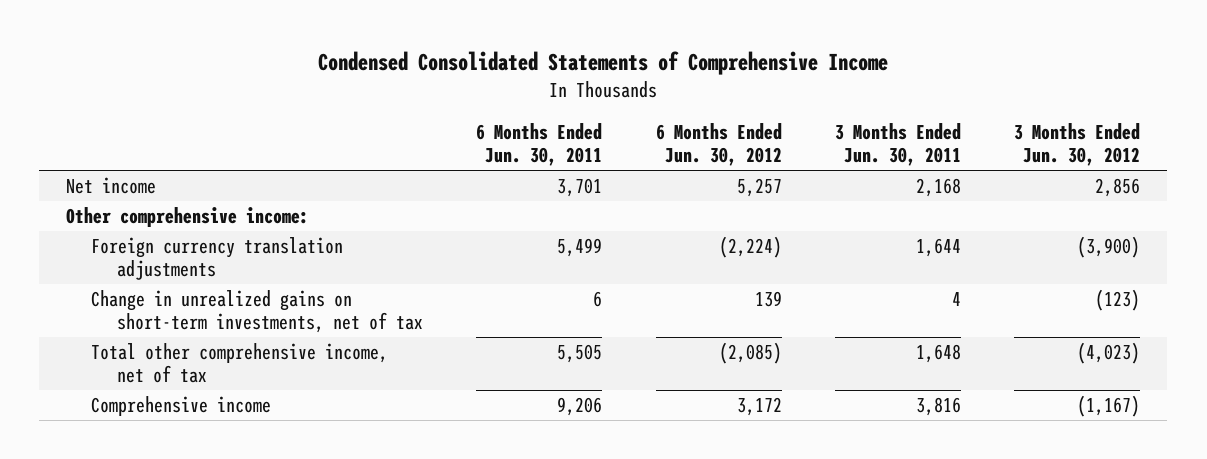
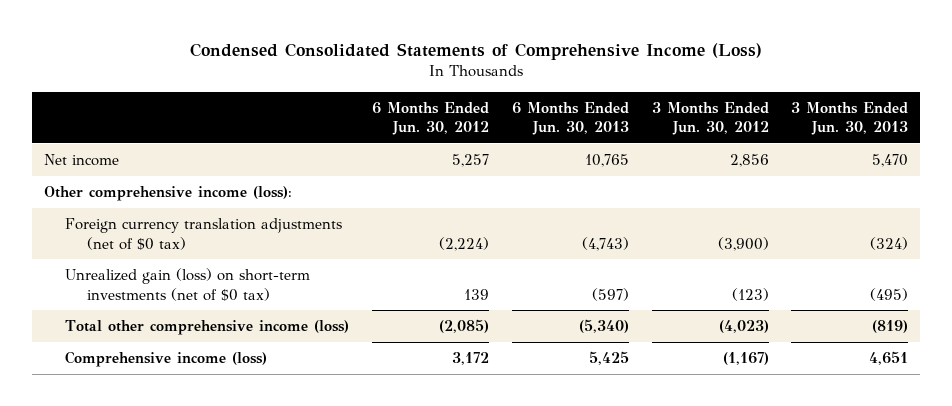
[318,51,889,76] Condensed Consolidated Statements of Comprehensive Income -> [189,42,762,60] Condensed Consolidated Statements of Comprehensive Income (Loss)
[476,123,603,167] 6 Months Ended Jun. 30, 2011 -> none
[834,123,961,167] 3 Months Ended Jun. 30, 2011 -> none
none -> [511,101,629,136] 6 Months Ended Jun. 30, 2013
none -> [791,101,909,136] 3 Months Ended Jun. 30, 2013
[66,207,310,228] Other comprehensive income: -> [43,186,292,202] Other comprehensive income (loss):
[91,237,344,281] Foreign currency translation adjustments -> [65,218,343,250] Foreign currency translation adjustments (net of $0 tax)
[91,290,423,334] Change in unrealized gains on short-term investments, net of tax -> [65,268,311,301] Unrealized gain (loss) on short-term investments (net of $0 tax)
[91,343,389,384] Total other comprehensive income, net of tax -> [65,320,350,336] Total other comprehensive income (loss)
[91,396,272,417] Comprehensive income -> [65,351,268,368] Comprehensive income (loss)

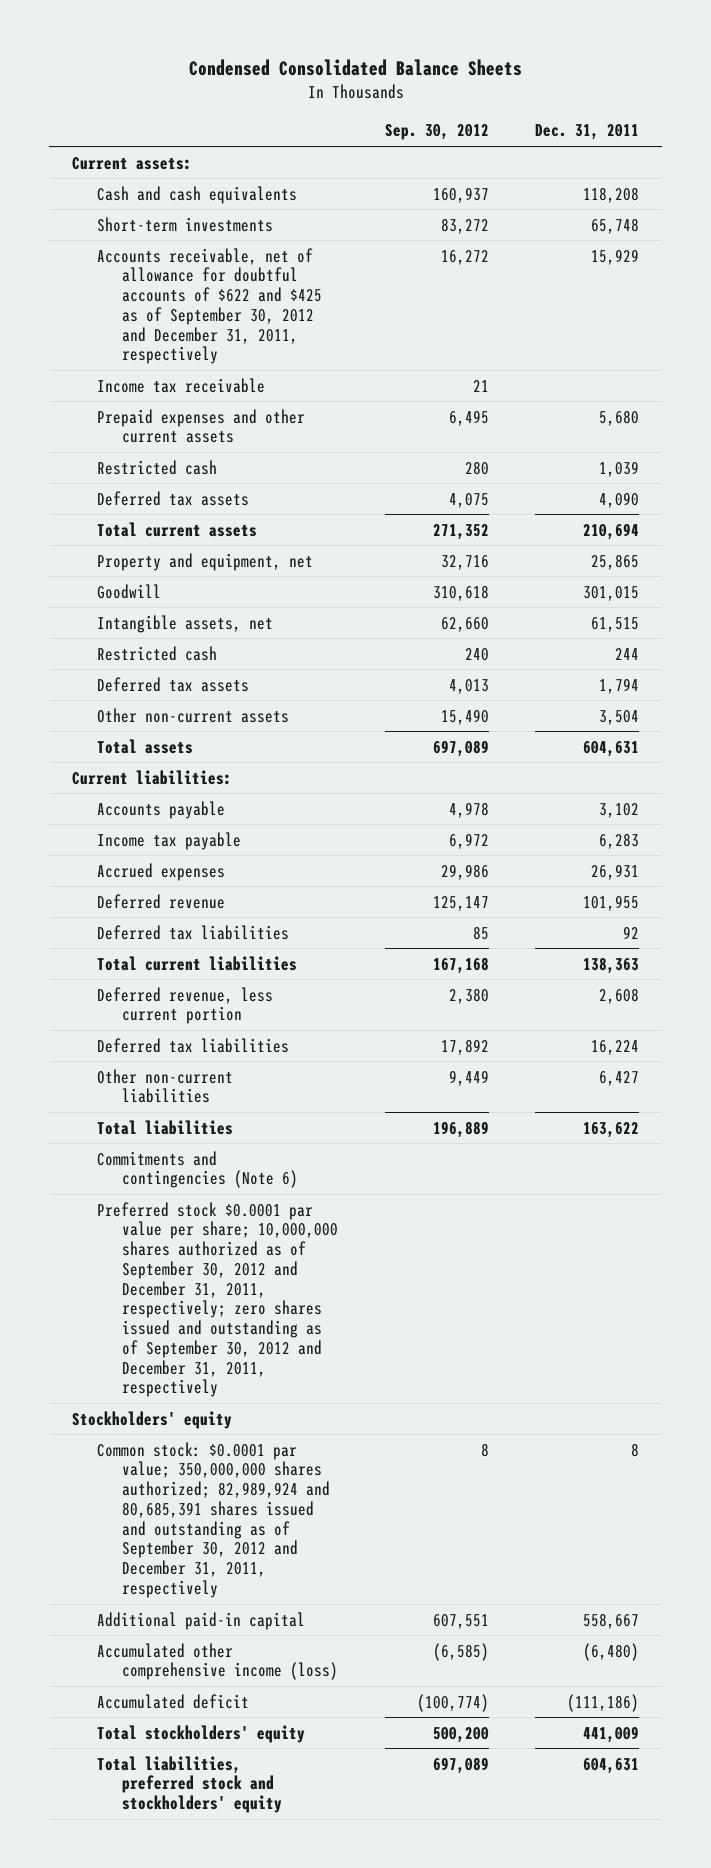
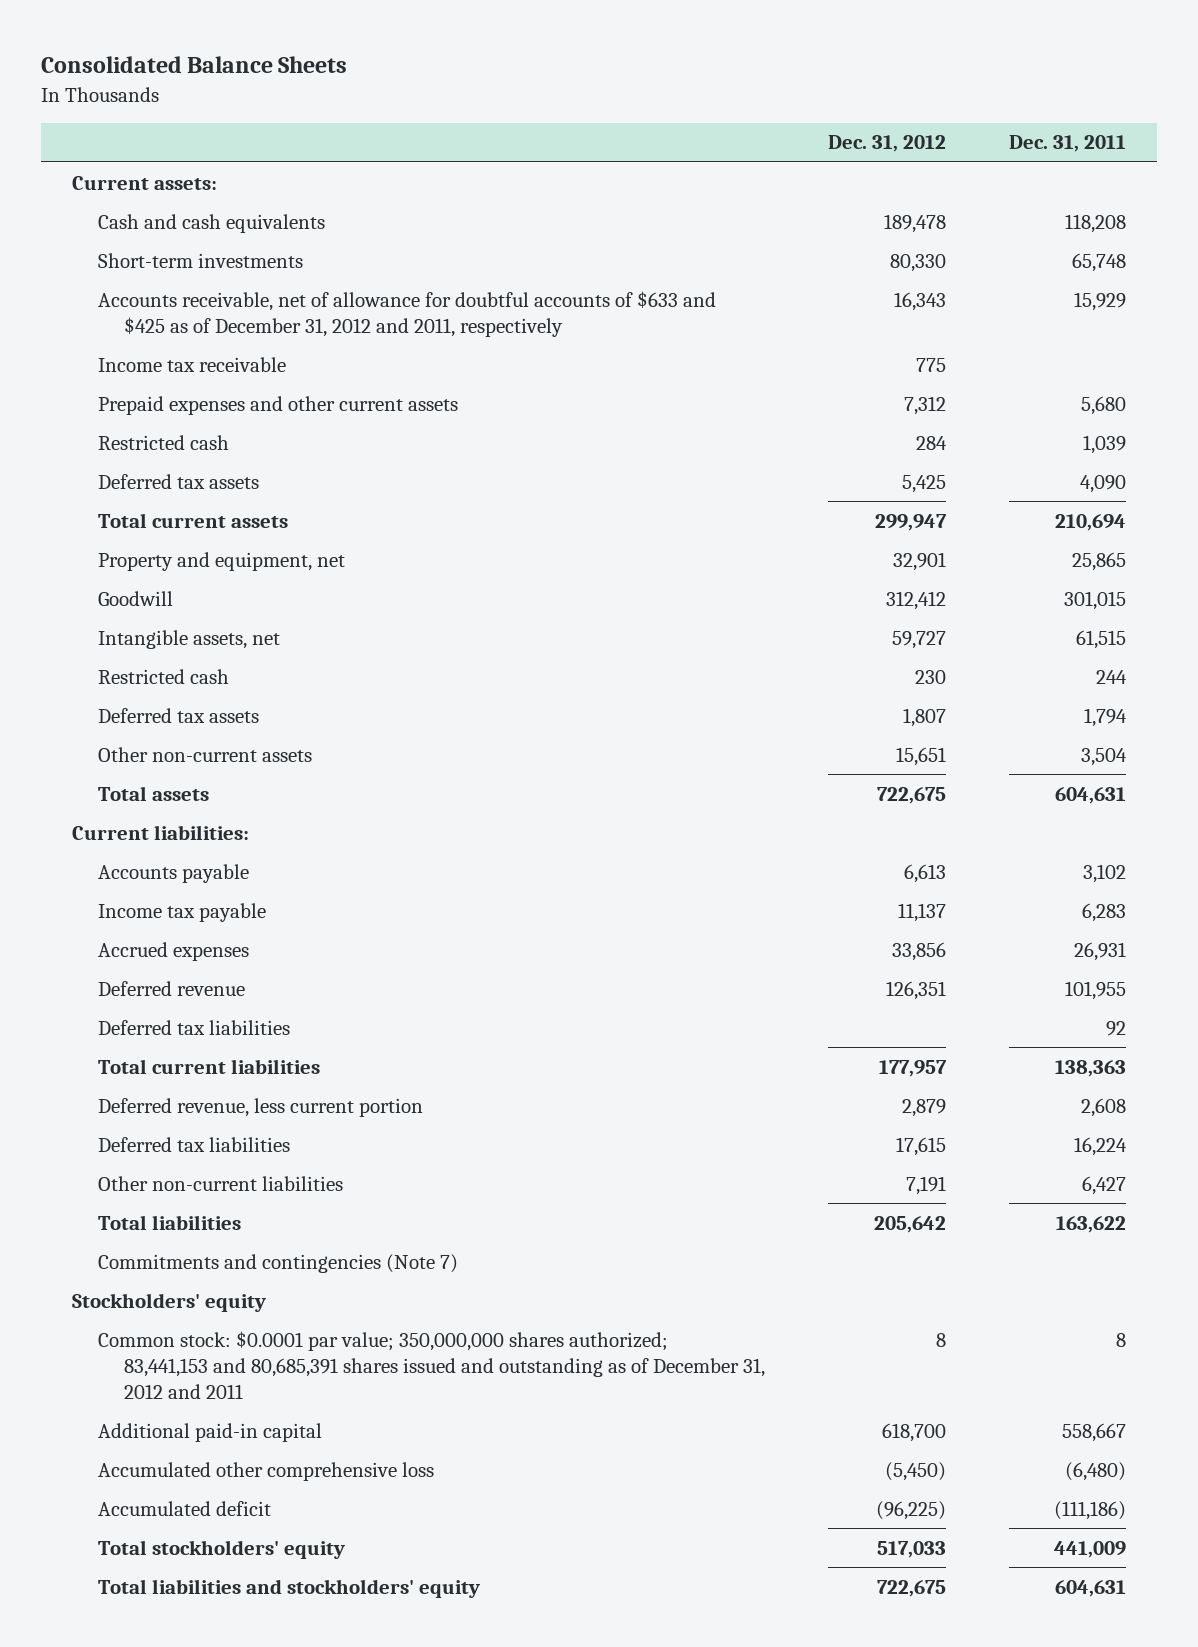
[188,58,522,76] Condensed Consolidated Balance Sheets -> [40,56,347,74] Consolidated Balance Sheets
[384,124,489,141] Sep. 30, 2012 -> none
none -> [827,135,946,153] Dec. 31, 2012
[96,247,322,365] Accounts receivable, net of allowance for doubtful accounts of $622 and $425 as of September 30, 2012 and December 31, 2011, respectively -> [98,290,717,337] Accounts receivable, net of allowance for doubtful accounts of $633 and $425 as of December 31, 2012 and 2011, respectively
[96,1201,338,1398] Preferred stock $0.0001 par value per share; 10,000,000 shares authorized as of September 30, 2012 and December 31, 2011, respectively; zero shares issued and outstanding as of September 30, 2012 and December 31, 2011, respectively -> none
[96,1150,298,1189] Commitments and contingencies (Note 6) -> [98,1253,459,1273] Commitments and contingencies (Note 7)
[96,1441,330,1598] Common stock: $0.0001 par value; 350,000,000 shares authorized; 82,989,924 and 80,685,391 shares issued and outstanding as of September 30, 2012 and December 31, 2011, respectively -> [98,1330,766,1399] Common stock: $0.0001 par value; 350,000,000 shares authorized; 83,441,153 and 80,685,391 shares issued and outstanding as of December 31, 2012 and 2011
[96,1642,338,1681] Accumulated other comprehensive income (loss) -> [98,1461,435,1481] Accumulated other comprehensive loss
[96,1755,282,1814] Total liabilities, preferred stock and stockholders' equity -> [98,1578,481,1598] Total liabilities and stockholders' equity

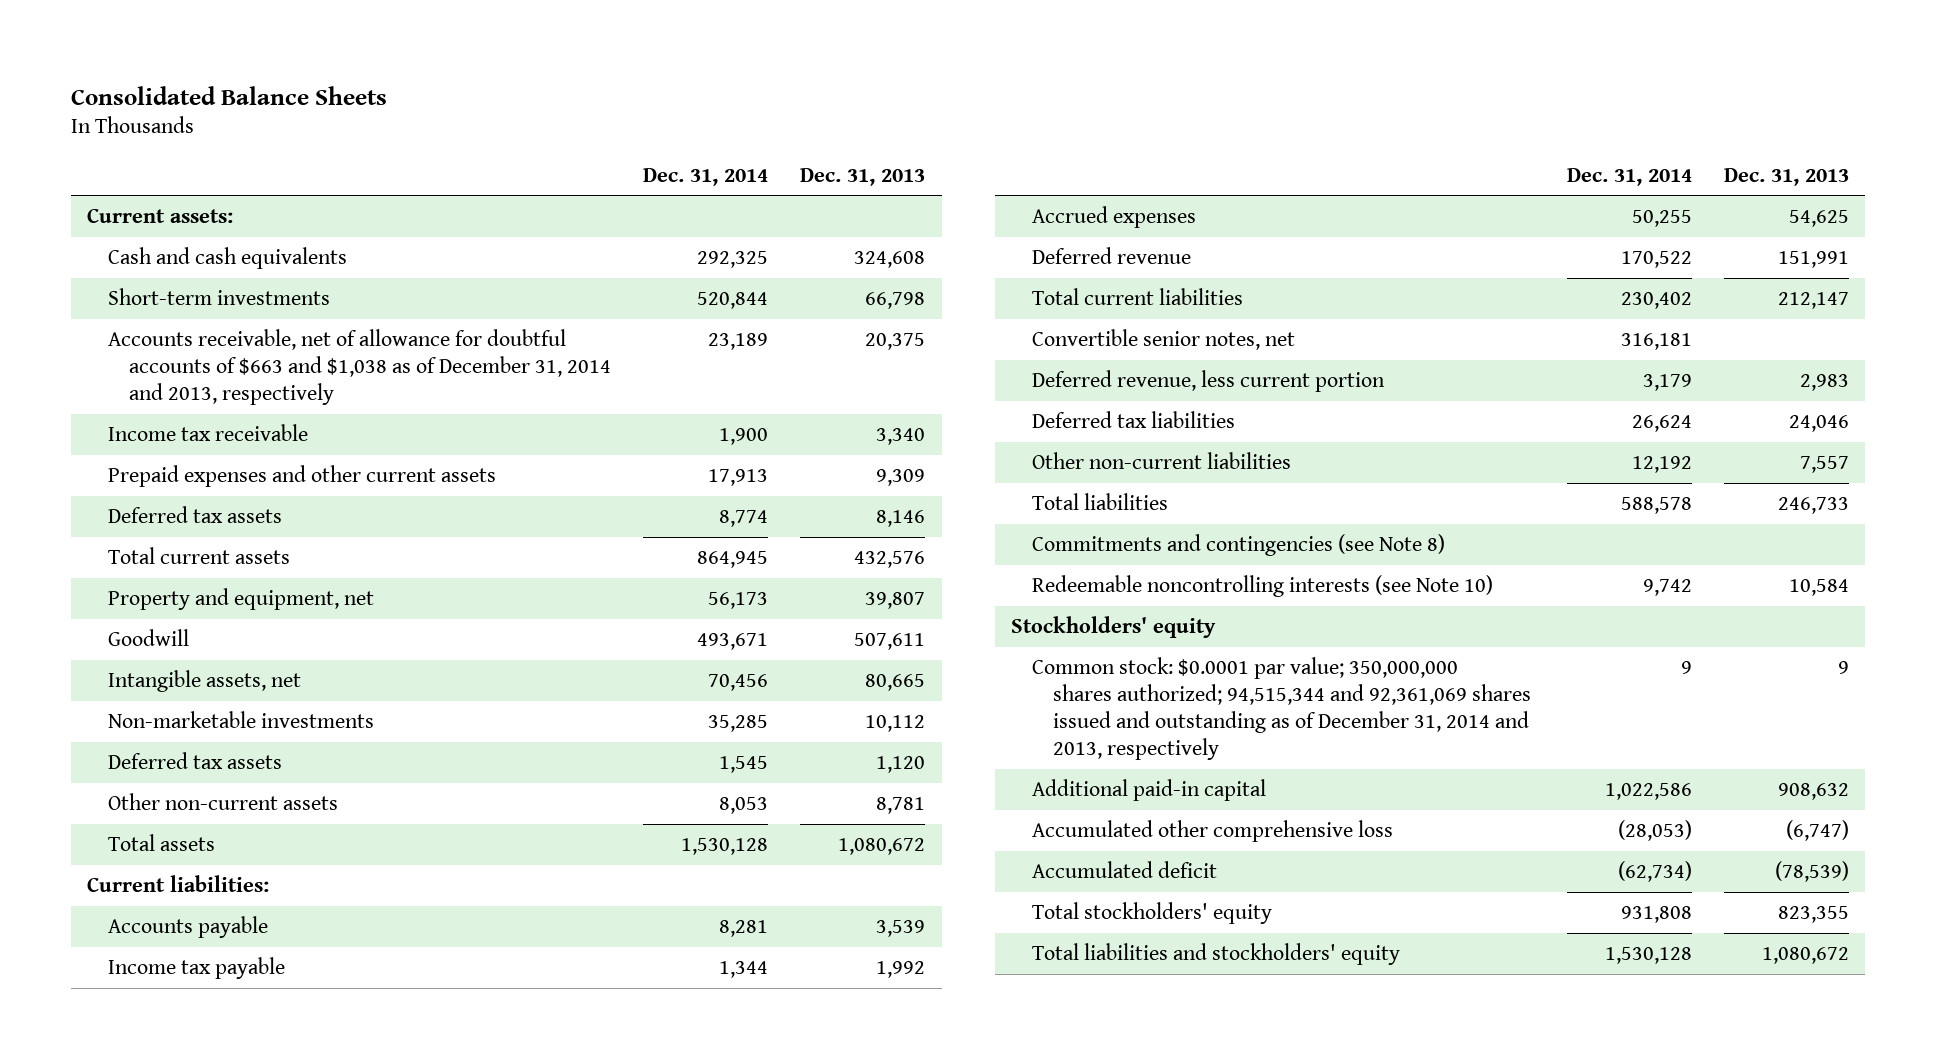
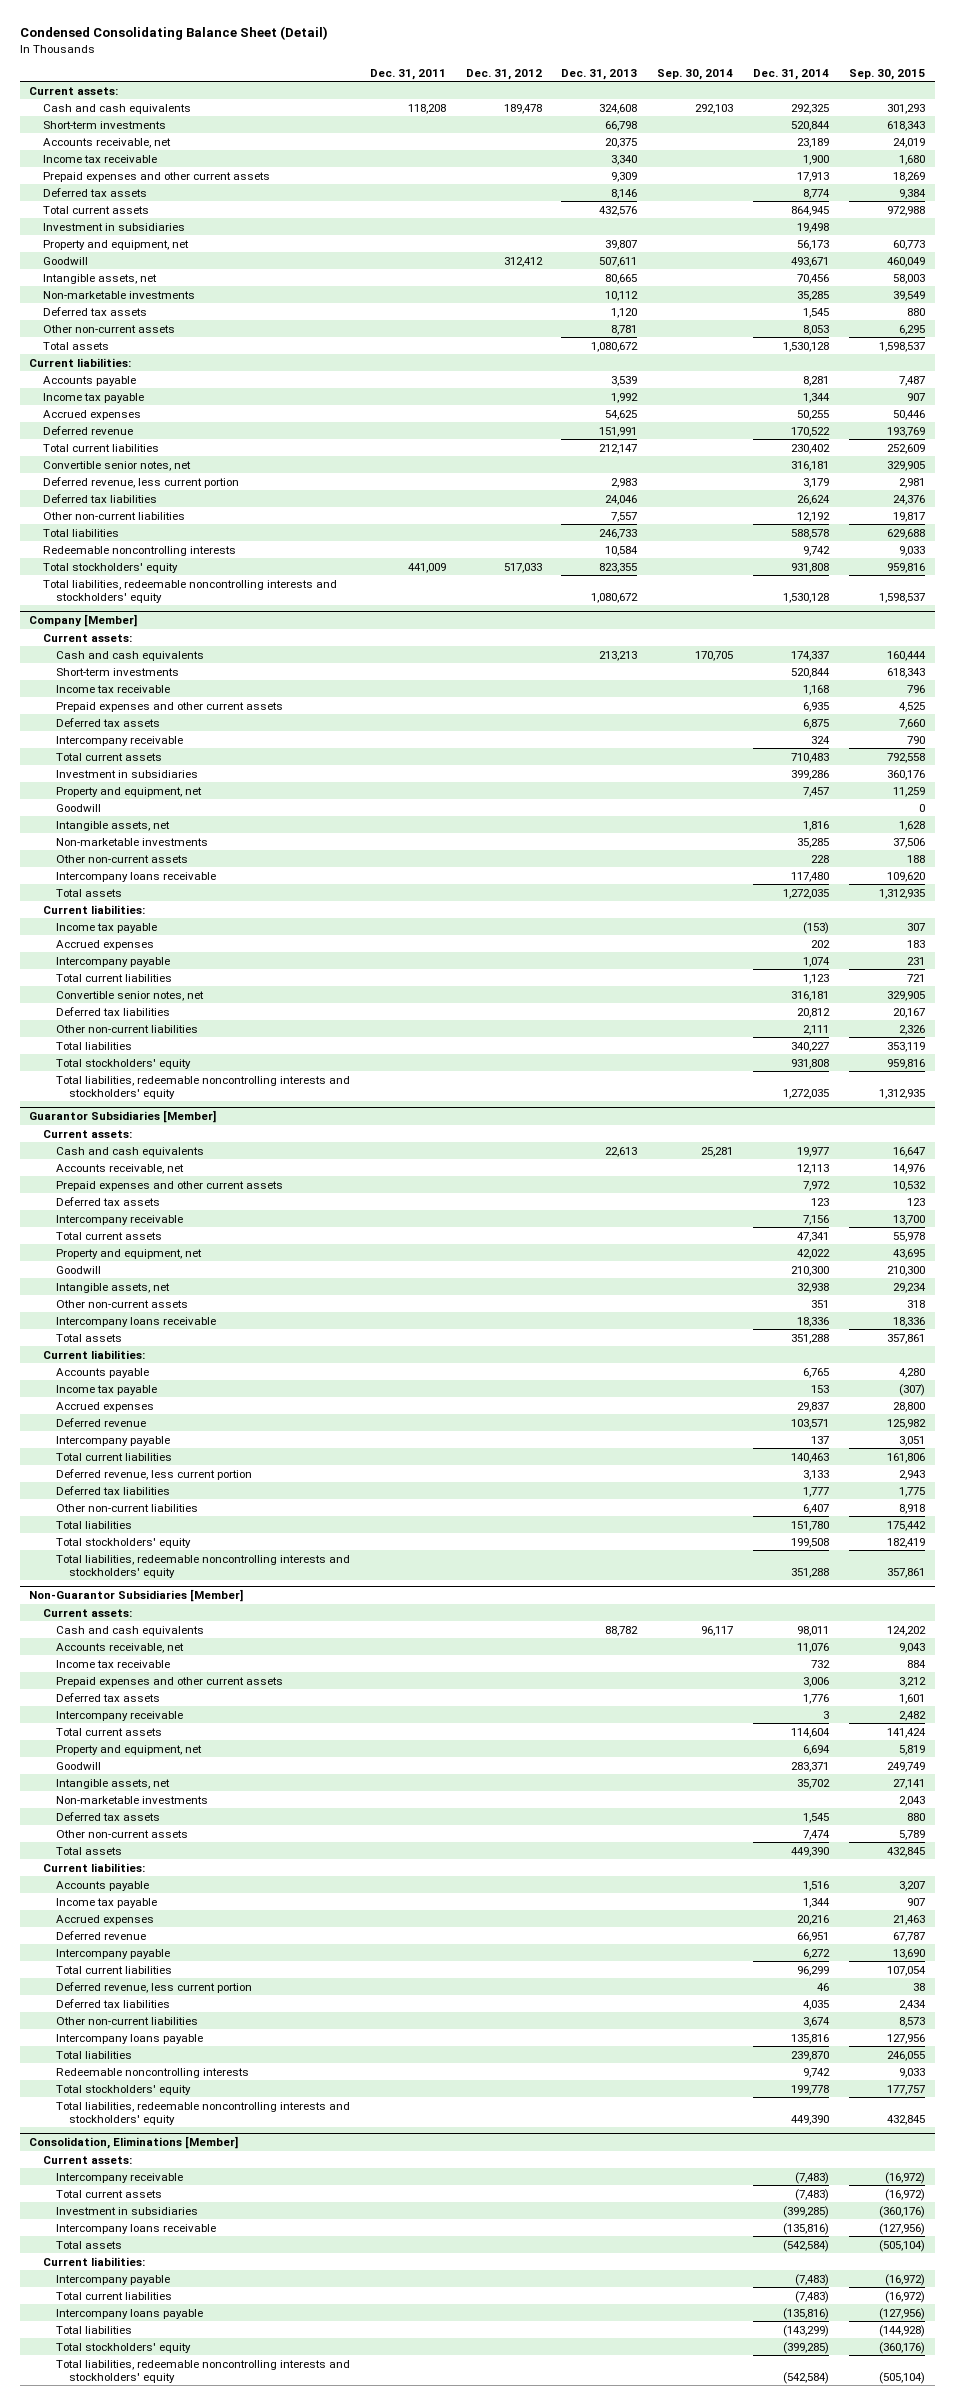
[71,85,388,105] Consolidated Balance Sheets -> [19,26,328,41] Condensed Consolidating Balance Sheet (Detail)
none -> [369,68,446,80] Dec. 31, 2011
none -> [465,68,542,80] Dec. 31, 2012
none -> [657,68,734,80] Sep. 30, 2014
none -> [848,68,925,80] Sep. 30, 2015
[108,328,612,406] Accounts receivable, net of allowance for doubtful accounts of $663 and $1,038 as of December 31, 2014 and 2013, respectively -> [42,137,171,148] Accounts receivable, net
none -> [42,222,185,231] Investment in subsidiaries
[1031,533,1445,556] Commitments and contingencies (see Note 8) -> none
[1010,615,1216,638] Stockholders' equity -> none
[1031,656,1531,761] Common stock: $0.0001 par value; 350,000,000 shares authorized; 94,515,344 and 92,361,069 shares issued and outstanding as of December 31, 2014 and 2013, respectively -> none
[1031,778,1266,801] Additional paid-in capital -> none
[1031,819,1393,842] Accumulated other comprehensive loss -> none
[1031,860,1217,878] Accumulated deficit -> none
[1031,574,1493,597] Redeemable noncontrolling interests (see Note 10) -> [42,545,236,556] Redeemable noncontrolling interests
[1031,942,1400,965] Total liabilities and stockholders' equity -> [42,579,337,603] Total liabilities, redeemable noncontrolling interests and stockholders' equity
none -> [29,614,138,628] Company [Member]
none -> [42,633,132,642] Current assets:
none -> [56,650,205,661] Cash and cash equivalents
none -> [56,667,180,676] Short-term investments
none -> [56,684,171,693] Income tax receivable
none -> [56,701,284,712] Prepaid expenses and other current assets
none -> [56,717,161,727] Deferred tax assets
none -> [56,735,184,746] Intercompany receivable
none -> [56,752,163,761] Total current assets
none -> [56,769,199,778] Investment in subsidiaries
none -> [56,786,203,797] Property and equipment, net
none -> [56,803,102,812] Goodwill
none -> [56,820,171,831] Intangible assets, net
none -> [56,837,209,846] Non-marketable investments
none -> [56,854,189,863] Other non-current assets
none -> [56,871,217,882] Intercompany loans receivable
none -> [56,888,123,897] Total assets
none -> [42,904,145,914] Current liabilities:
none -> [56,922,158,933] Income tax payable
none -> [56,939,155,950] Accrued expenses
none -> [56,956,171,967] Intercompany payable
none -> [56,973,173,982] Total current liabilities
none -> [56,990,205,1001] Convertible senior notes, net
none -> [56,1006,171,1016] Deferred tax liabilities
none -> [56,1024,199,1033] Other non-current liabilities
none -> [56,1041,133,1050] Total liabilities
none -> [56,1058,192,1069] Total stockholders' equity
none -> [56,1075,351,1099] Total liabilities, redeemable noncontrolling interests and stockholders' equity
none -> [29,1110,217,1124] Guarantor Subsidiaries [Member]
none -> [42,1129,132,1138] Current assets:
none -> [56,1146,205,1157] Cash and cash equivalents
none -> [56,1163,185,1174] Accounts receivable, net
none -> [56,1180,284,1191] Prepaid expenses and other current assets
none -> [56,1196,161,1206] Deferred tax assets
none -> [56,1214,184,1225] Intercompany receivable
none -> [56,1231,163,1240] Total current assets
none -> [56,1248,203,1259] Property and equipment, net
none -> [56,1265,102,1274] Goodwill
none -> [56,1282,171,1293] Intangible assets, net
none -> [56,1299,189,1308] Other non-current assets
none -> [56,1316,217,1327] Intercompany loans receivable
none -> [56,1333,123,1342] Total assets
none -> [42,1349,145,1359] Current liabilities:
none -> [56,1367,150,1378] Accounts payable
none -> [56,1384,158,1395] Income tax payable
none -> [56,1401,155,1412] Accrued expenses
none -> [56,1417,147,1427] Deferred revenue
none -> [56,1435,171,1446] Intercompany payable
none -> [56,1452,173,1461] Total current liabilities
none -> [56,1468,253,1480] Deferred revenue, less current portion
none -> [56,1485,171,1495] Deferred tax liabilities
none -> [56,1503,199,1512] Other non-current liabilities
none -> [56,1520,133,1529] Total liabilities
none -> [56,1537,192,1548] Total stockholders' equity
none -> [56,1554,351,1578] Total liabilities, redeemable noncontrolling interests and stockholders' equity
none -> [29,1589,244,1603] Non-Guarantor Subsidiaries [Member]
none -> [42,1608,132,1617] Current assets:
none -> [56,1625,205,1636] Cash and cash equivalents
none -> [56,1642,185,1653] Accounts receivable, net
none -> [56,1659,171,1668] Income tax receivable
none -> [56,1676,284,1687] Prepaid expenses and other current assets
none -> [56,1692,161,1702] Deferred tax assets
none -> [56,1710,184,1721] Intercompany receivable
none -> [56,1727,163,1736] Total current assets
none -> [56,1744,203,1755] Property and equipment, net
none -> [56,1761,102,1770] Goodwill
none -> [56,1778,171,1789] Intangible assets, net
none -> [56,1795,209,1804] Non-marketable investments
none -> [56,1811,161,1821] Deferred tax assets
none -> [56,1829,189,1838] Other non-current assets
none -> [56,1846,123,1855] Total assets
none -> [42,1862,145,1872] Current liabilities:
none -> [56,1880,150,1891] Accounts payable
none -> [56,1897,158,1908] Income tax payable
none -> [56,1914,155,1925] Accrued expenses
none -> [56,1930,147,1940] Deferred revenue
none -> [56,1948,171,1959] Intercompany payable
none -> [56,1965,173,1974] Total current liabilities
none -> [56,1981,253,1993] Deferred revenue, less current portion
none -> [56,1998,171,2008] Deferred tax liabilities
none -> [56,2016,199,2025] Other non-current liabilities
none -> [56,2033,204,2044] Intercompany loans payable
none -> [56,2050,133,2059] Total liabilities
none -> [56,2067,250,2078] Redeemable noncontrolling interests
none -> [56,2084,192,2095] Total stockholders' equity
none -> [56,2101,351,2125] Total liabilities, redeemable noncontrolling interests and stockholders' equity
none -> [29,2136,239,2150] Consolidation, Eliminations [Member]
none -> [42,2155,132,2164] Current assets:
none -> [56,2172,184,2183] Intercompany receivable
none -> [56,2189,163,2198] Total current assets
none -> [56,2206,199,2215] Investment in subsidiaries
none -> [56,2223,217,2234] Intercompany loans receivable
none -> [56,2240,123,2249] Total assets
none -> [42,2256,145,2266] Current liabilities:
none -> [56,2274,171,2285] Intercompany payable
none -> [56,2291,173,2300] Total current liabilities
none -> [56,2308,204,2319] Intercompany loans payable
none -> [56,2325,133,2334] Total liabilities
none -> [56,2342,192,2353] Total stockholders' equity
none -> [56,2359,351,2383] Total liabilities, redeemable noncontrolling interests and stockholders' equity

